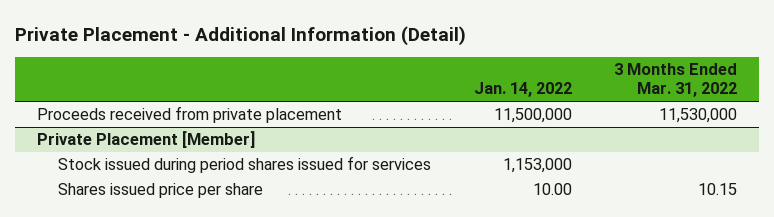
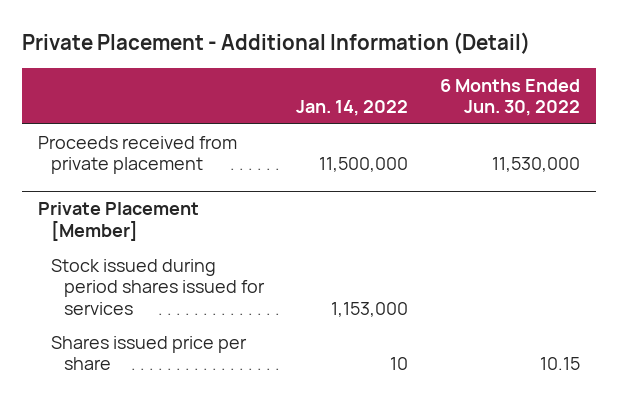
[614,63,738,98] 3 Months Ended Mar. 31, 2022 -> none
none -> [439,78,580,117] 6 Months Ended Jun. 30, 2022
[532,183,572,196] 10.00 -> [389,357,408,371] 10

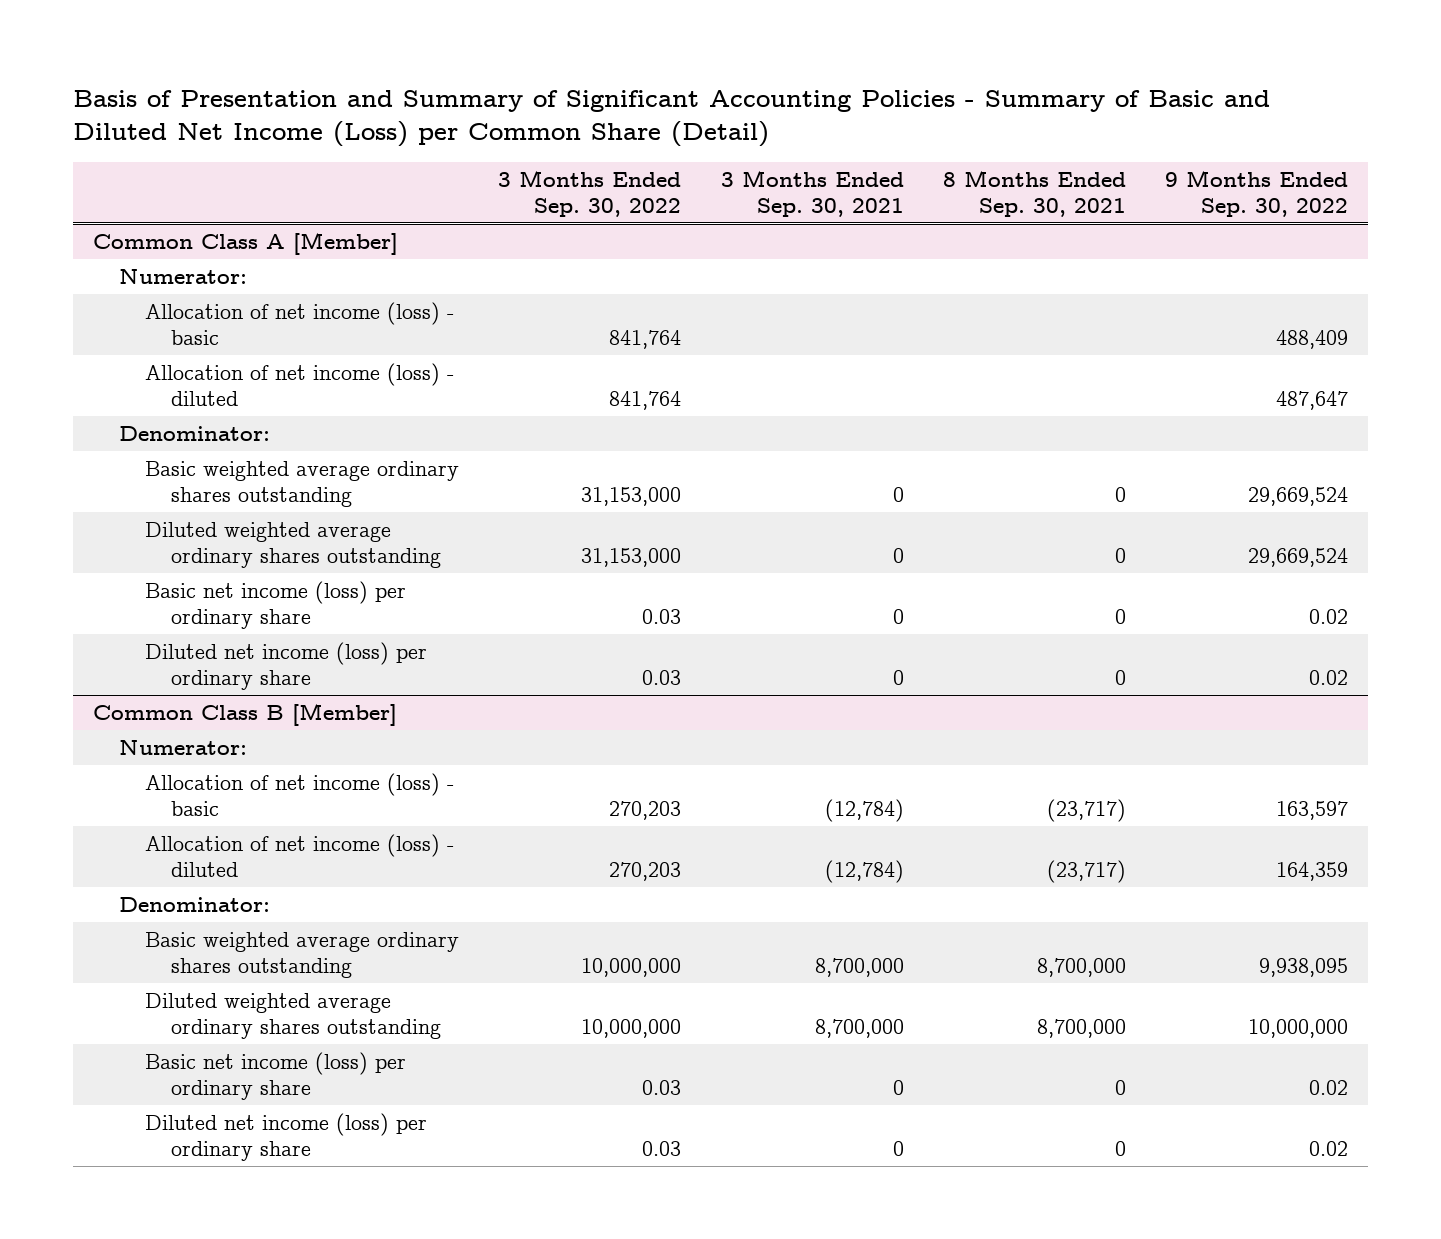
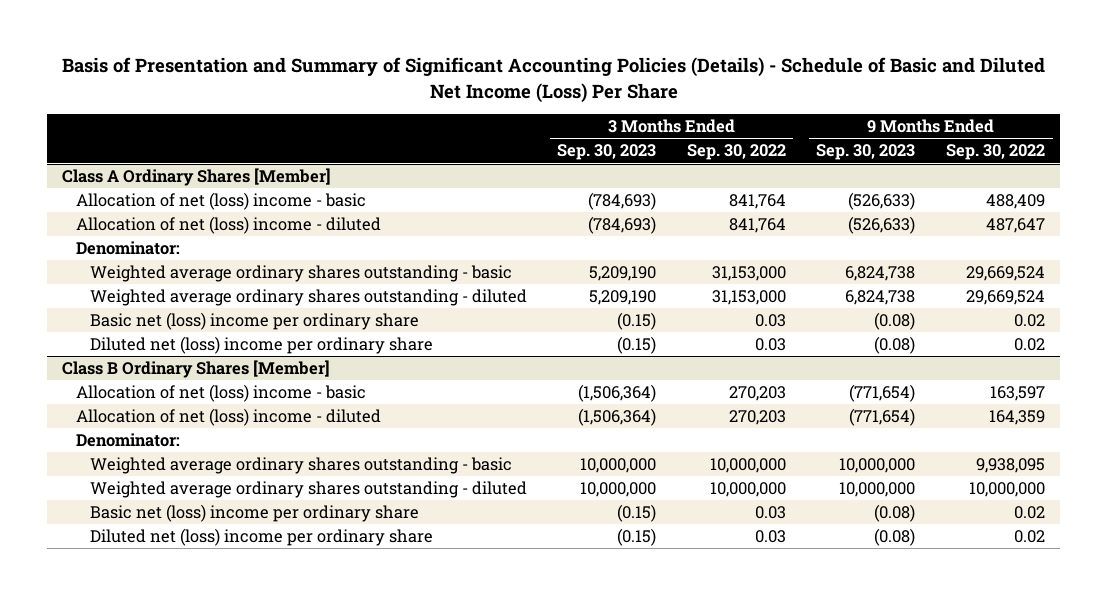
[73,89,1271,148] Basis of Presentation and Summary of Significant Accounting Policies - Summary of Basic and Diluted Net Income (Loss) per Common Share (Detail) -> [61,57,1045,103] Basis of Presentation and Summary of Significant Accounting Policies (Details) - Schedule of Basic and Diluted Net Income (Loss) Per Share
[720,170,904,217] 3 Months Ended Sep. 30, 2021 -> none
[942,170,1126,217] 8 Months Ended Sep. 30, 2021 -> none
none -> [557,144,657,161] Sep. 30, 2023
none -> [816,144,916,161] Sep. 30, 2023
[118,269,247,285] Numerator: -> none
[92,232,398,256] Common Class A [Member] -> [62,168,332,187] Class A Ordinary Shares [Member]
[144,302,454,345] Allocation of net income (loss) - basic -> [76,192,367,211] Allocation of net (loss) income - basic
[144,363,454,406] Allocation of net income (loss) - diluted -> [76,216,382,235] Allocation of net (loss) income - diluted
[118,740,247,756] Numerator: -> none
[144,461,459,507] Basic weighted average ordinary shares outstanding -> [89,265,512,283] Weighted average ordinary shares outstanding - basic
[144,522,441,568] Diluted weighted average ordinary shares outstanding -> [89,289,527,307] Weighted average ordinary shares outstanding - diluted
[144,581,406,629] Basic net income (loss) per ordinary share -> [89,312,419,331] Basic net (loss) income per ordinary share
[144,642,427,690] Diluted net income (loss) per ordinary share -> [89,336,433,355] Diluted net (loss) income per ordinary share
[92,703,397,727] Common Class B [Member] -> [62,360,331,379] Class B Ordinary Shares [Member]
[144,773,454,816] Allocation of net income (loss) - basic -> [76,384,367,403] Allocation of net (loss) income - basic
[144,834,454,877] Allocation of net income (loss) - diluted -> [76,408,382,427] Allocation of net (loss) income - diluted
[144,932,459,978] Basic weighted average ordinary shares outstanding -> [89,457,512,475] Weighted average ordinary shares outstanding - basic
[144,993,441,1039] Diluted weighted average ordinary shares outstanding -> [89,481,527,499] Weighted average ordinary shares outstanding - diluted
[144,1052,406,1100] Basic net income (loss) per ordinary share -> [89,504,419,523] Basic net (loss) income per ordinary share
[144,1113,427,1161] Diluted net income (loss) per ordinary share -> [89,528,433,547] Diluted net (loss) income per ordinary share

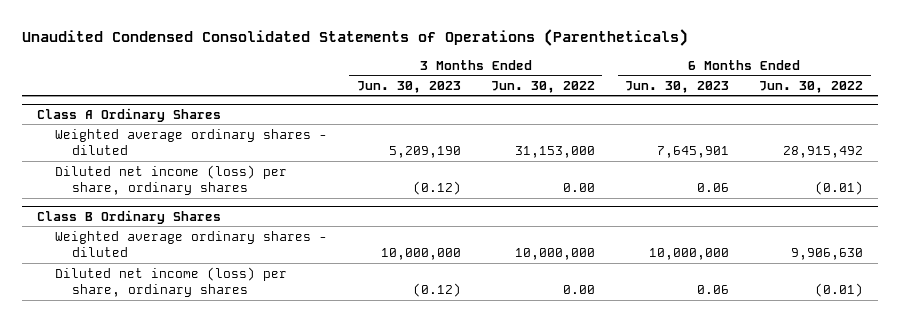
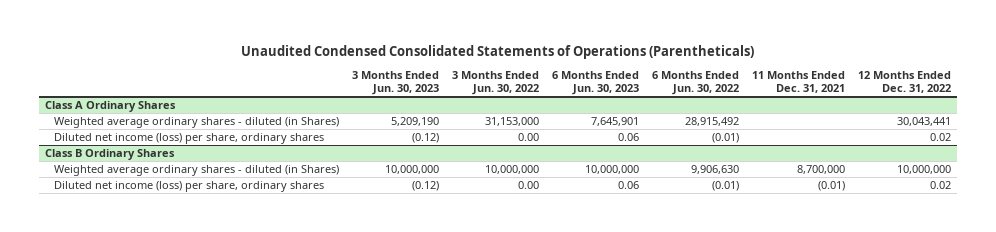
none -> [751,71,845,94] 11 Months Ended Dec. 31, 2021
none -> [857,71,951,94] 12 Months Ended Dec. 31, 2022
[54,128,327,156] Weighted average ordinary shares - diluted -> [53,116,339,128] Weighted average ordinary shares - diluted (in Shares)
[54,230,327,258] Weighted average ordinary shares - diluted -> [53,164,339,176] Weighted average ordinary shares - diluted (in Shares)

